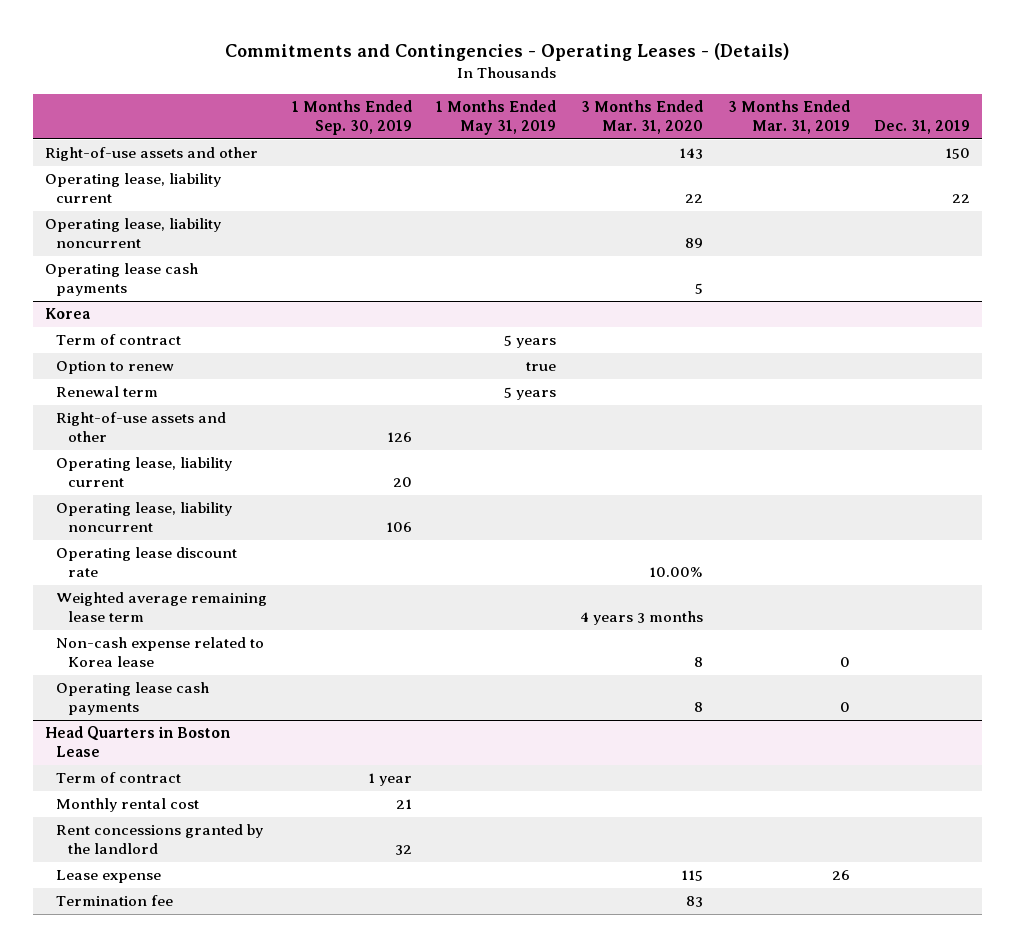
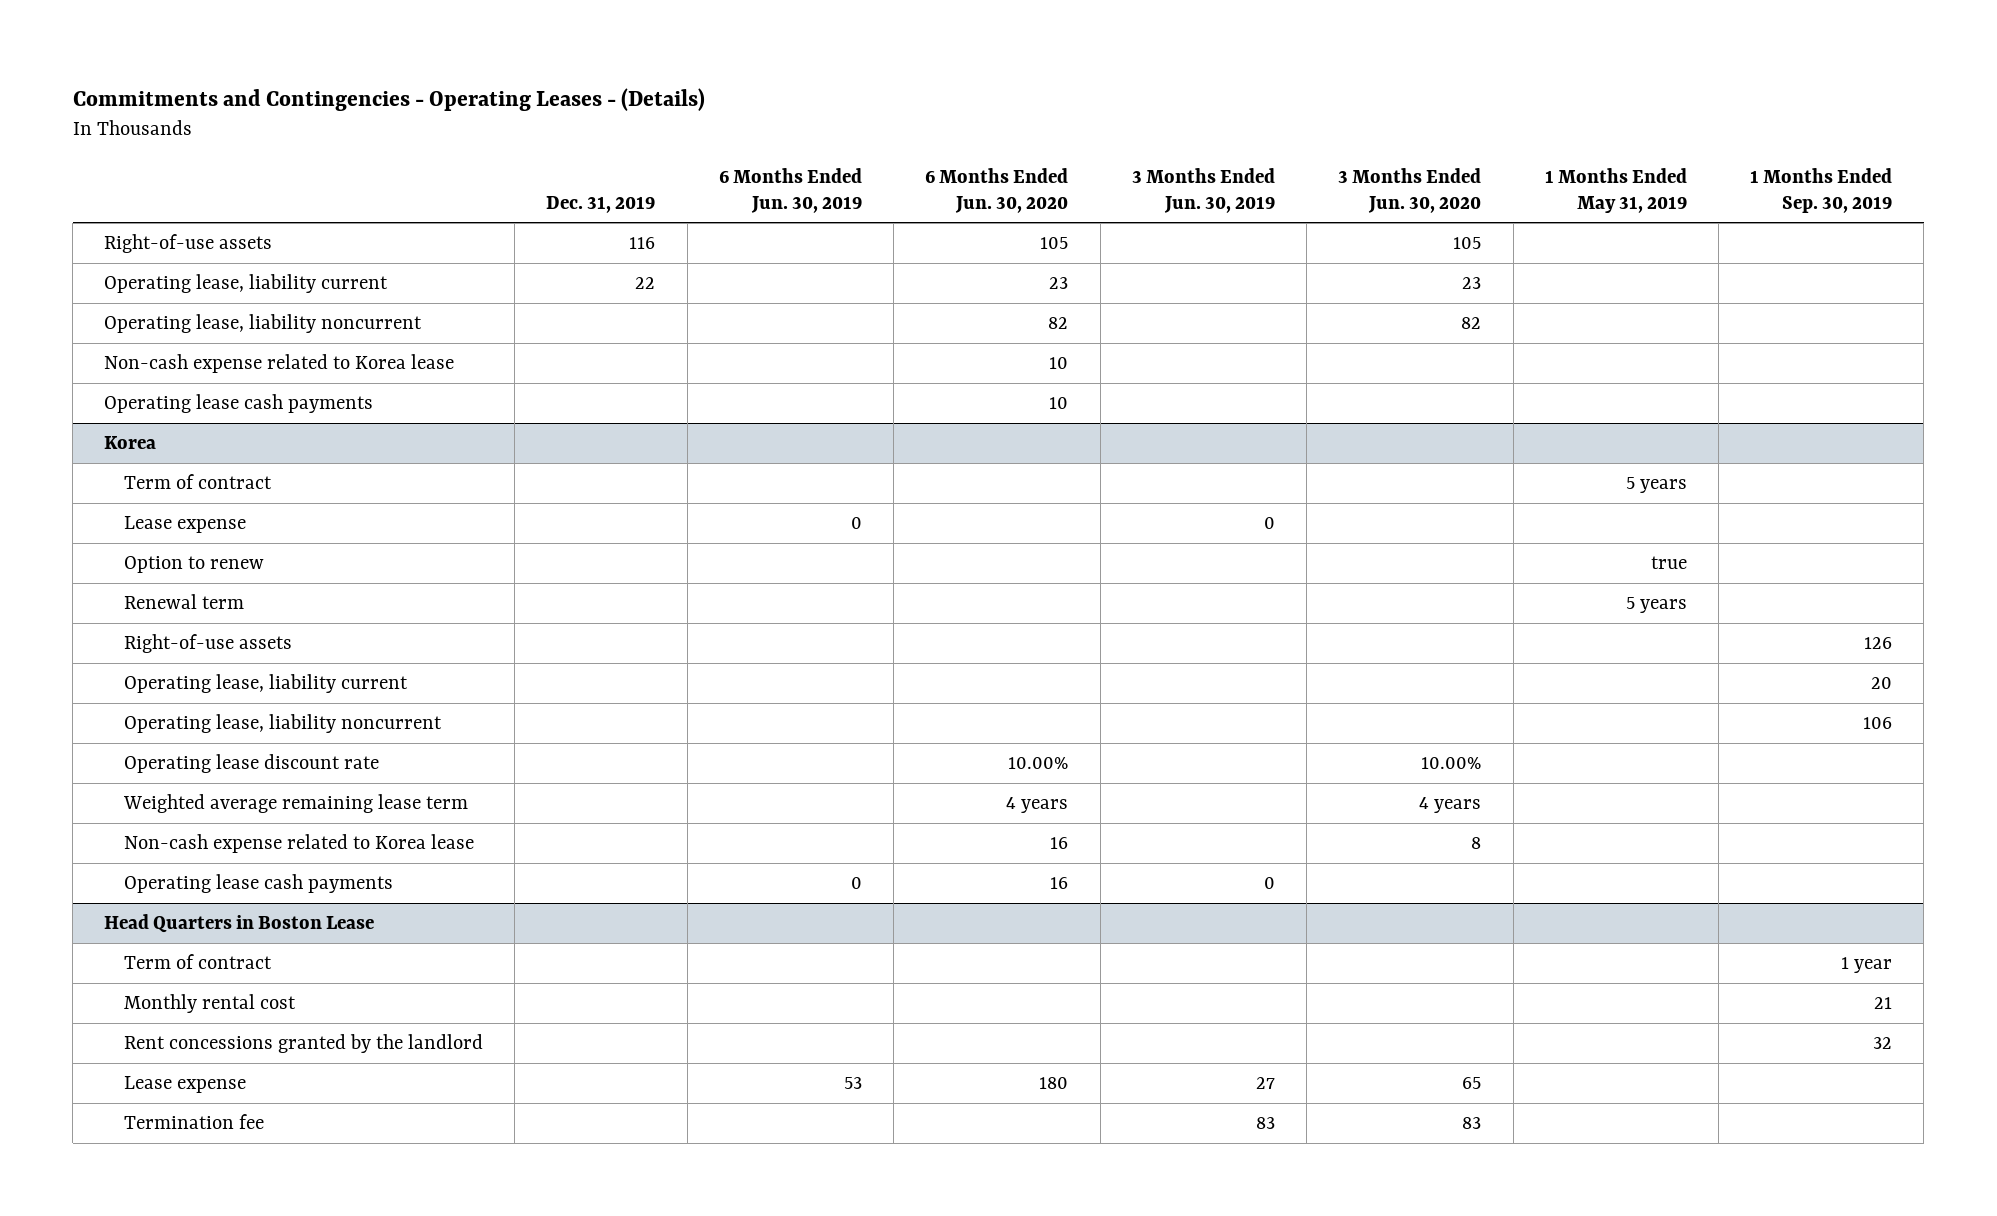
[581,100,704,135] 3 Months Ended Mar. 31, 2020 -> none
[727,100,850,135] 3 Months Ended Mar. 31, 2019 -> none
none -> [718,167,862,213] 6 Months Ended Jun. 30, 2019
none -> [925,167,1069,213] 6 Months Ended Jun. 30, 2020
none -> [1131,167,1275,213] 3 Months Ended Jun. 30, 2019
none -> [1338,167,1482,213] 3 Months Ended Jun. 30, 2020
[44,147,258,162] Right-of-use assets and other -> [104,234,273,254] Right-of-use assets
[944,148,970,160] 150 -> [629,237,656,250] 116
none -> [104,354,455,374] Non-cash expense related to Korea lease
none -> [124,516,247,534] Lease expense
[56,412,227,443] Right-of-use assets and other -> [124,634,293,654] Right-of-use assets

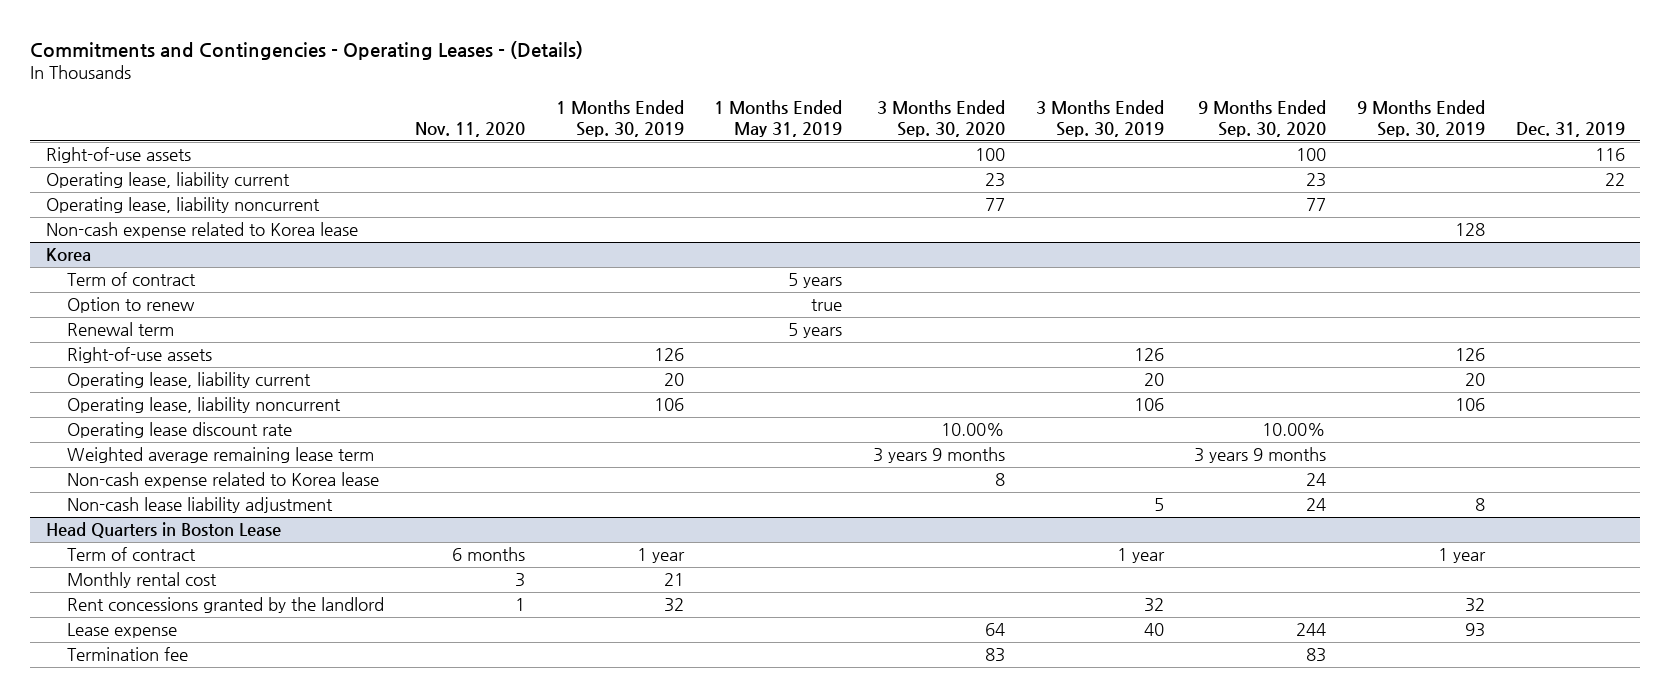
[718,167,862,213] 6 Months Ended Jun. 30, 2019 -> none
[925,167,1069,213] 6 Months Ended Jun. 30, 2020 -> none
[1131,167,1275,213] 3 Months Ended Jun. 30, 2019 -> none
[1338,167,1482,213] 3 Months Ended Jun. 30, 2020 -> none
none -> [415,121,526,137] Nov. 11, 2020
none -> [877,99,1006,137] 3 Months Ended Sep. 30, 2020
none -> [1035,99,1164,137] 3 Months Ended Sep. 30, 2019
none -> [1198,99,1327,137] 9 Months Ended Sep. 30, 2020
none -> [1357,99,1486,137] 9 Months Ended Sep. 30, 2019
[104,394,374,414] Operating lease cash payments -> none
[124,516,247,534] Lease expense -> none
[124,874,394,894] Operating lease cash payments -> [67,497,334,514] Non-cash lease liability adjustment

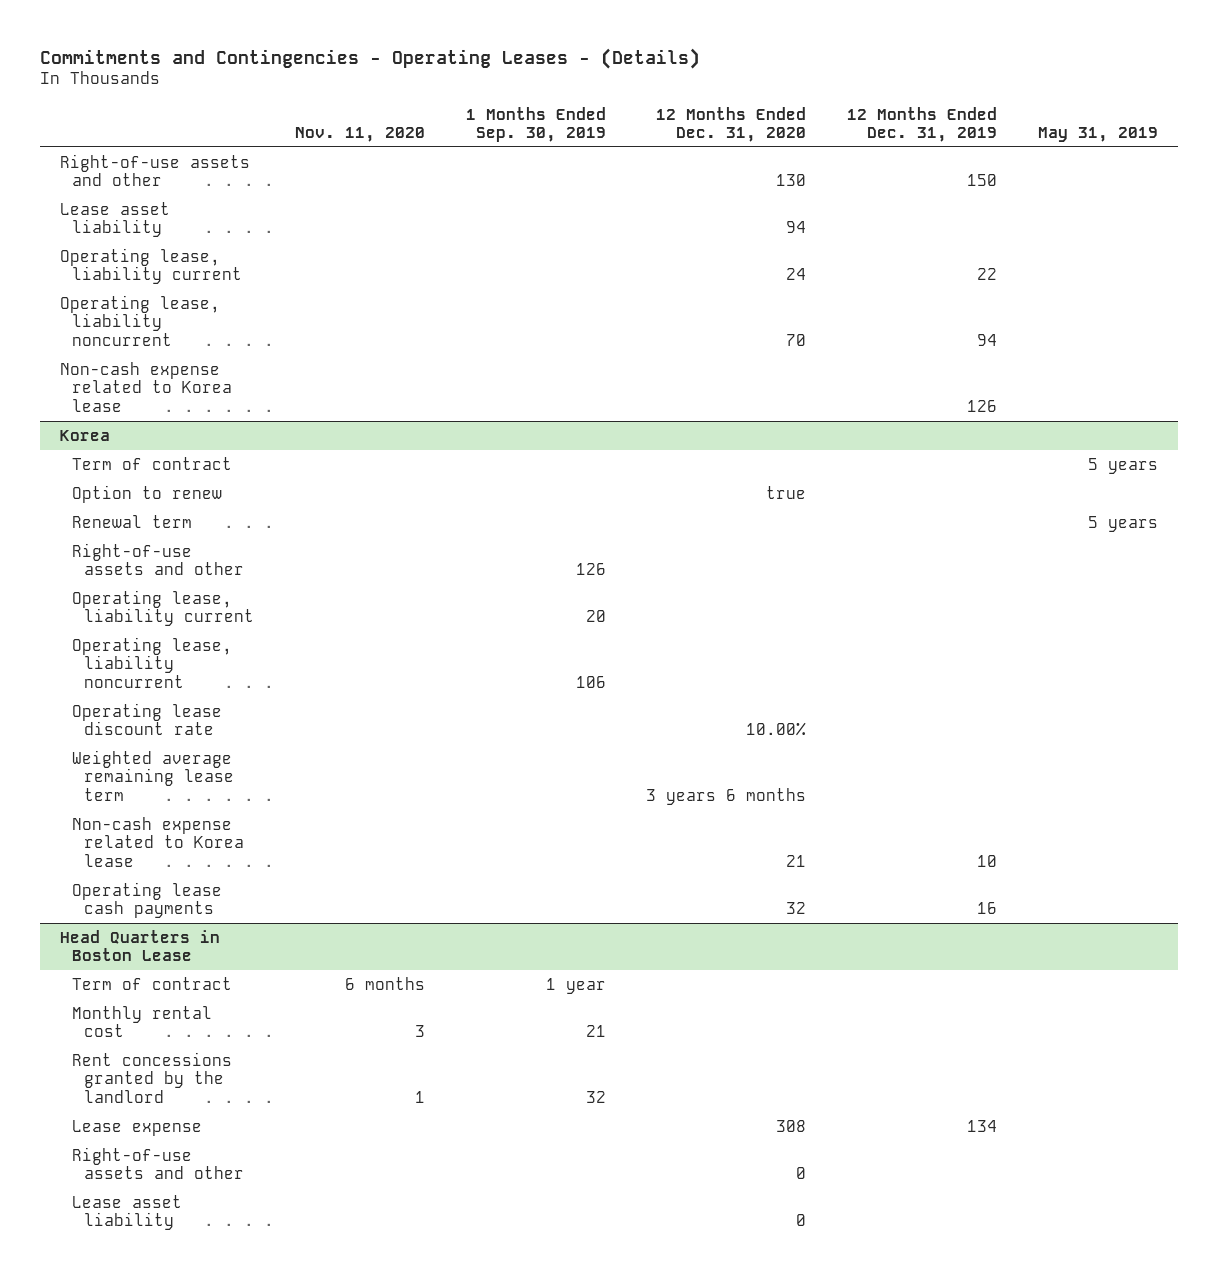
[714,99,843,137] 1 Months Ended May 31, 2019 -> none
[877,99,1006,137] 3 Months Ended Sep. 30, 2020 -> none
[1035,99,1164,137] 3 Months Ended Sep. 30, 2019 -> none
[1198,99,1327,137] 9 Months Ended Sep. 30, 2020 -> none
[1357,99,1486,137] 9 Months Ended Sep. 30, 2019 -> none
[1515,121,1625,137] Dec. 31, 2019 -> none
none -> [656,106,807,142] 12 Months Ended Dec. 31, 2020
none -> [847,106,998,142] 12 Months Ended Dec. 31, 2019
none -> [1038,126,1159,142] May 31, 2019
[45,147,191,164] Right-of-use assets -> [60,153,251,187] Right-of-use assets and other
none -> [60,201,171,238] Lease asset liability
[67,347,213,364] Right-of-use assets -> [72,542,244,576] Right-of-use assets and other
[67,497,334,514] Non-cash lease liability adjustment -> [72,881,223,919] Operating lease cash payments
[67,647,189,662] Termination fee -> none
none -> [72,1146,244,1180] Right-of-use assets and other
none -> [72,1194,183,1231] Lease asset liability

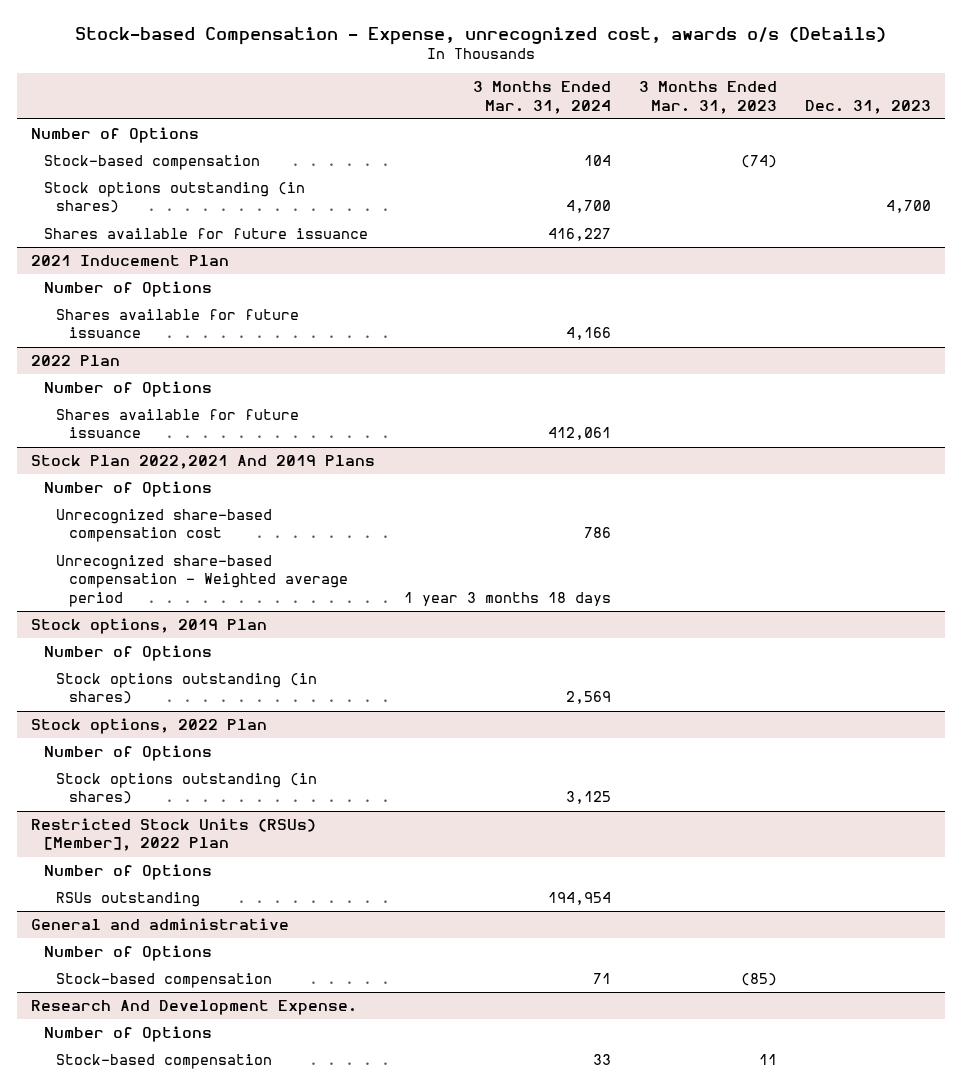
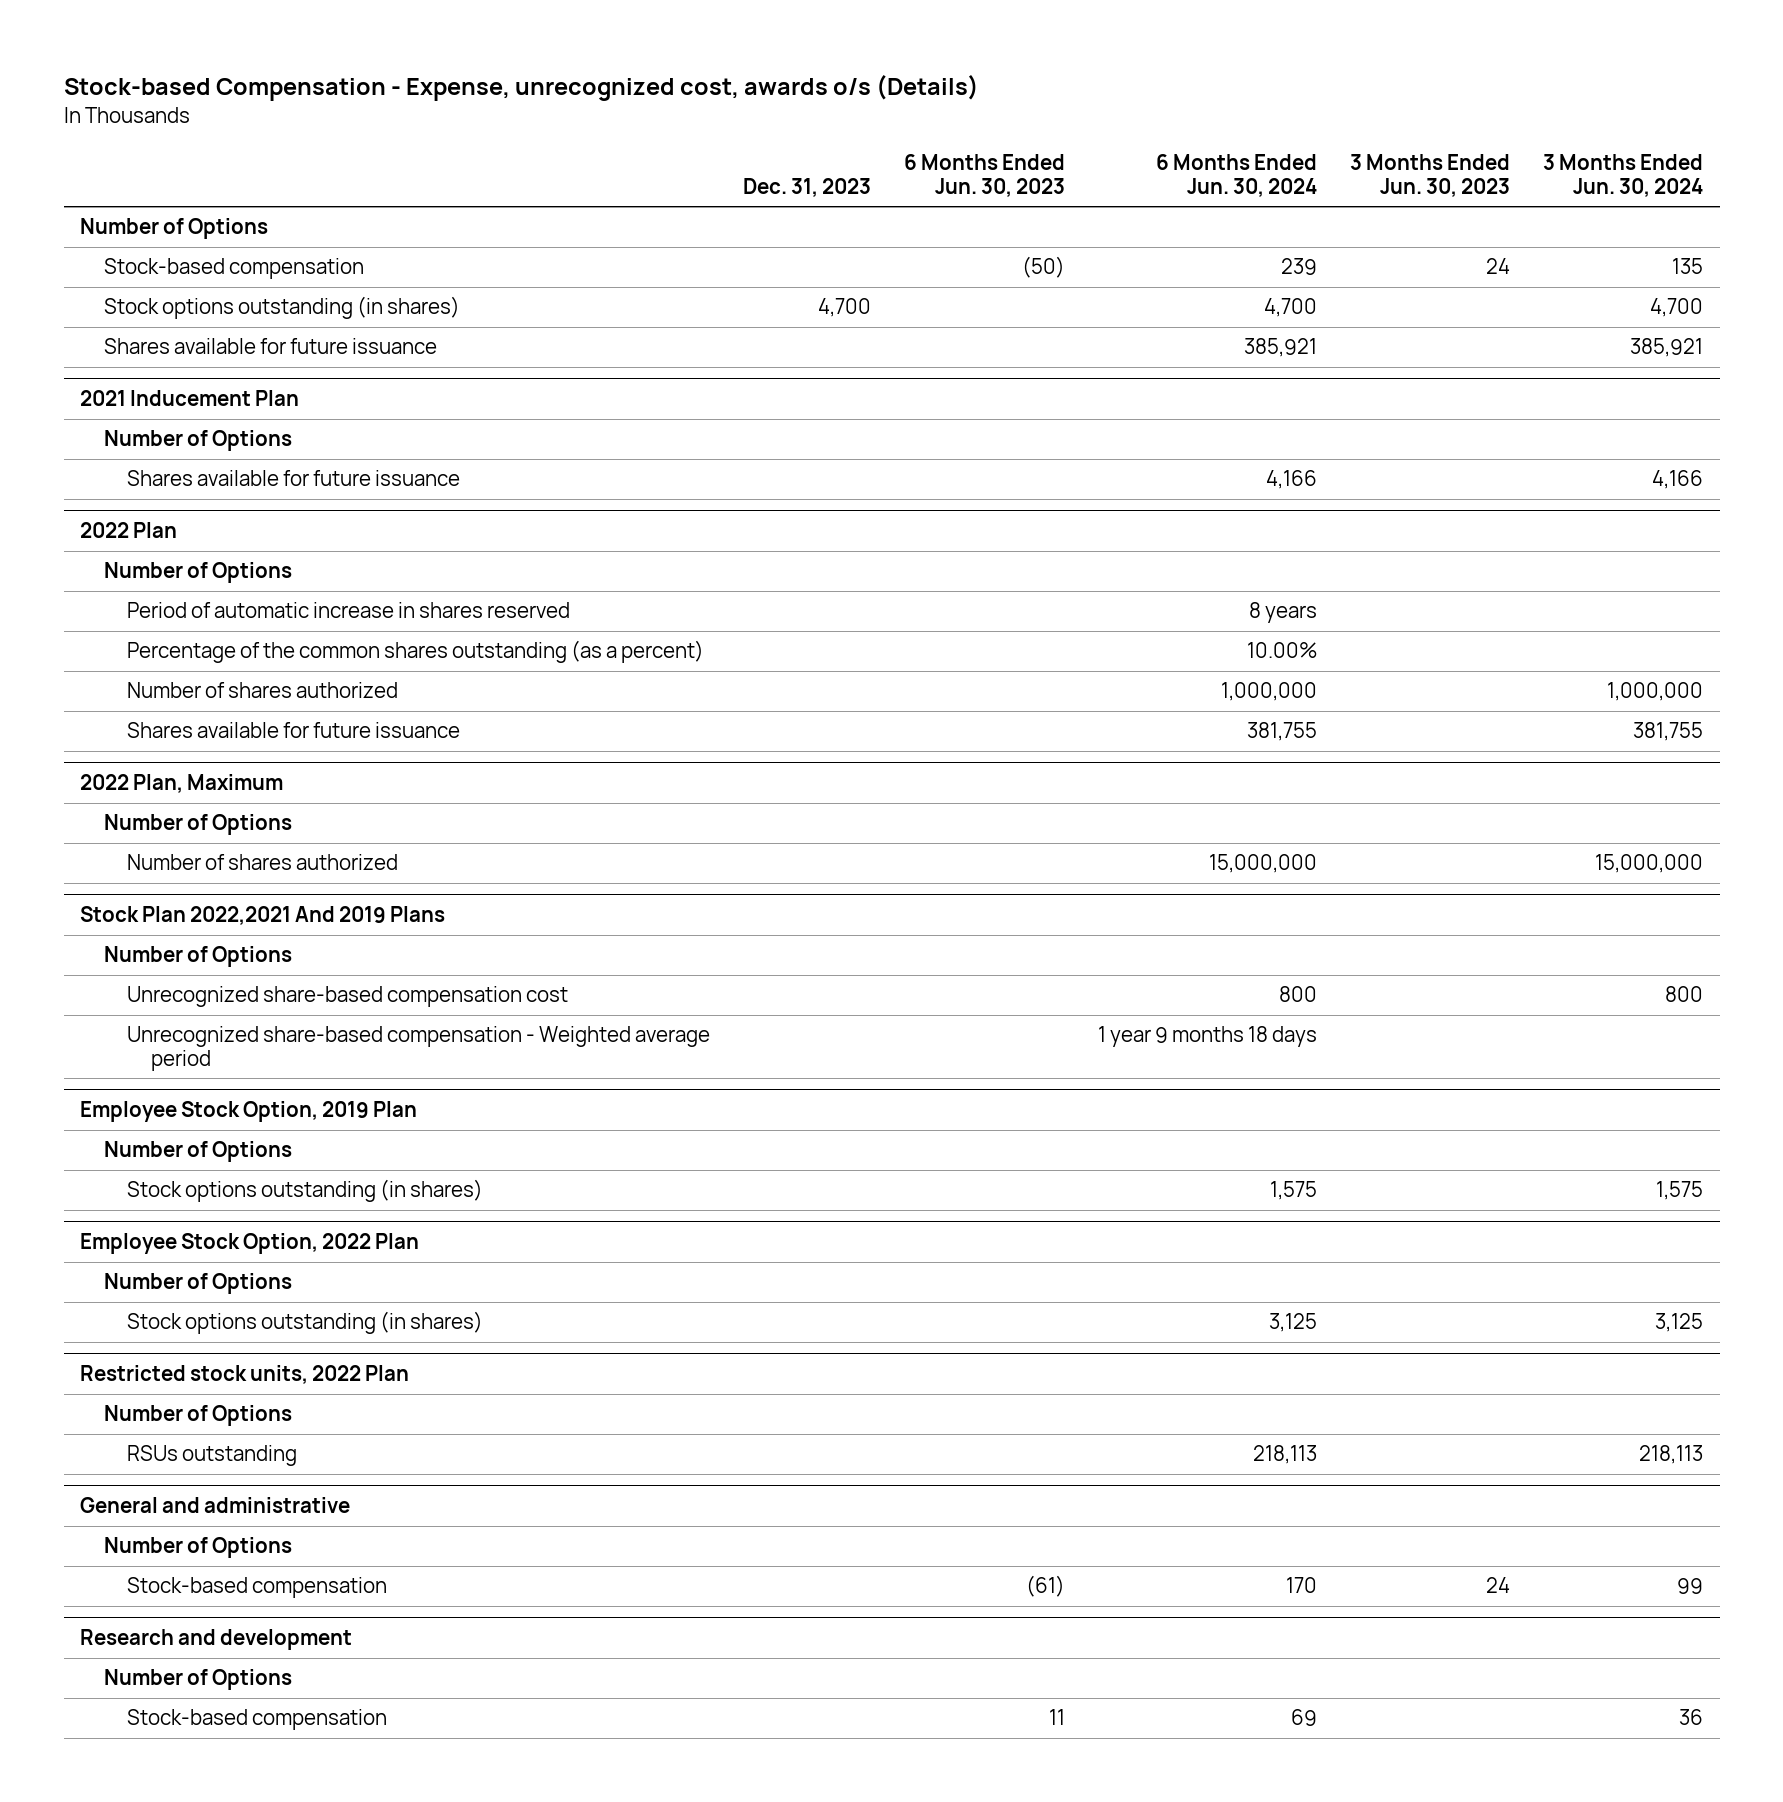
[472,81,611,114] 3 Months Ended Mar. 31, 2024 -> none
[638,81,777,114] 3 Months Ended Mar. 31, 2023 -> none
none -> [904,154,1066,197] 6 Months Ended Jun. 30, 2023
none -> [1156,154,1318,197] 6 Months Ended Jun. 30, 2024
none -> [1350,154,1511,197] 3 Months Ended Jun. 30, 2023
none -> [1543,154,1704,197] 3 Months Ended Jun. 30, 2024
none -> [127,602,571,619] Period of automatic increase in shares reserved
none -> [127,640,705,664] Percentage of the common shares outstanding (as a percent)
none -> [127,682,399,699] Number of shares authorized
none -> [80,774,284,794] 2022 Plan, Maximum
none -> [103,814,292,836] Number of Options
none -> [127,854,399,871] Number of shares authorized
[31,618,268,635] Stock options, 2019 Plan -> [80,1101,418,1123] Employee Stock Option, 2019 Plan
[31,718,268,735] Stock options, 2022 Plan -> [80,1233,420,1255] Employee Stock Option, 2022 Plan
[31,818,317,852] Restricted Stock Units (RSUs) [Member], 2022 Plan -> [80,1365,410,1385] Restricted stock units, 2022 Plan
[31,1000,358,1016] Research And Development Expense. -> [80,1629,353,1651] Research and development

